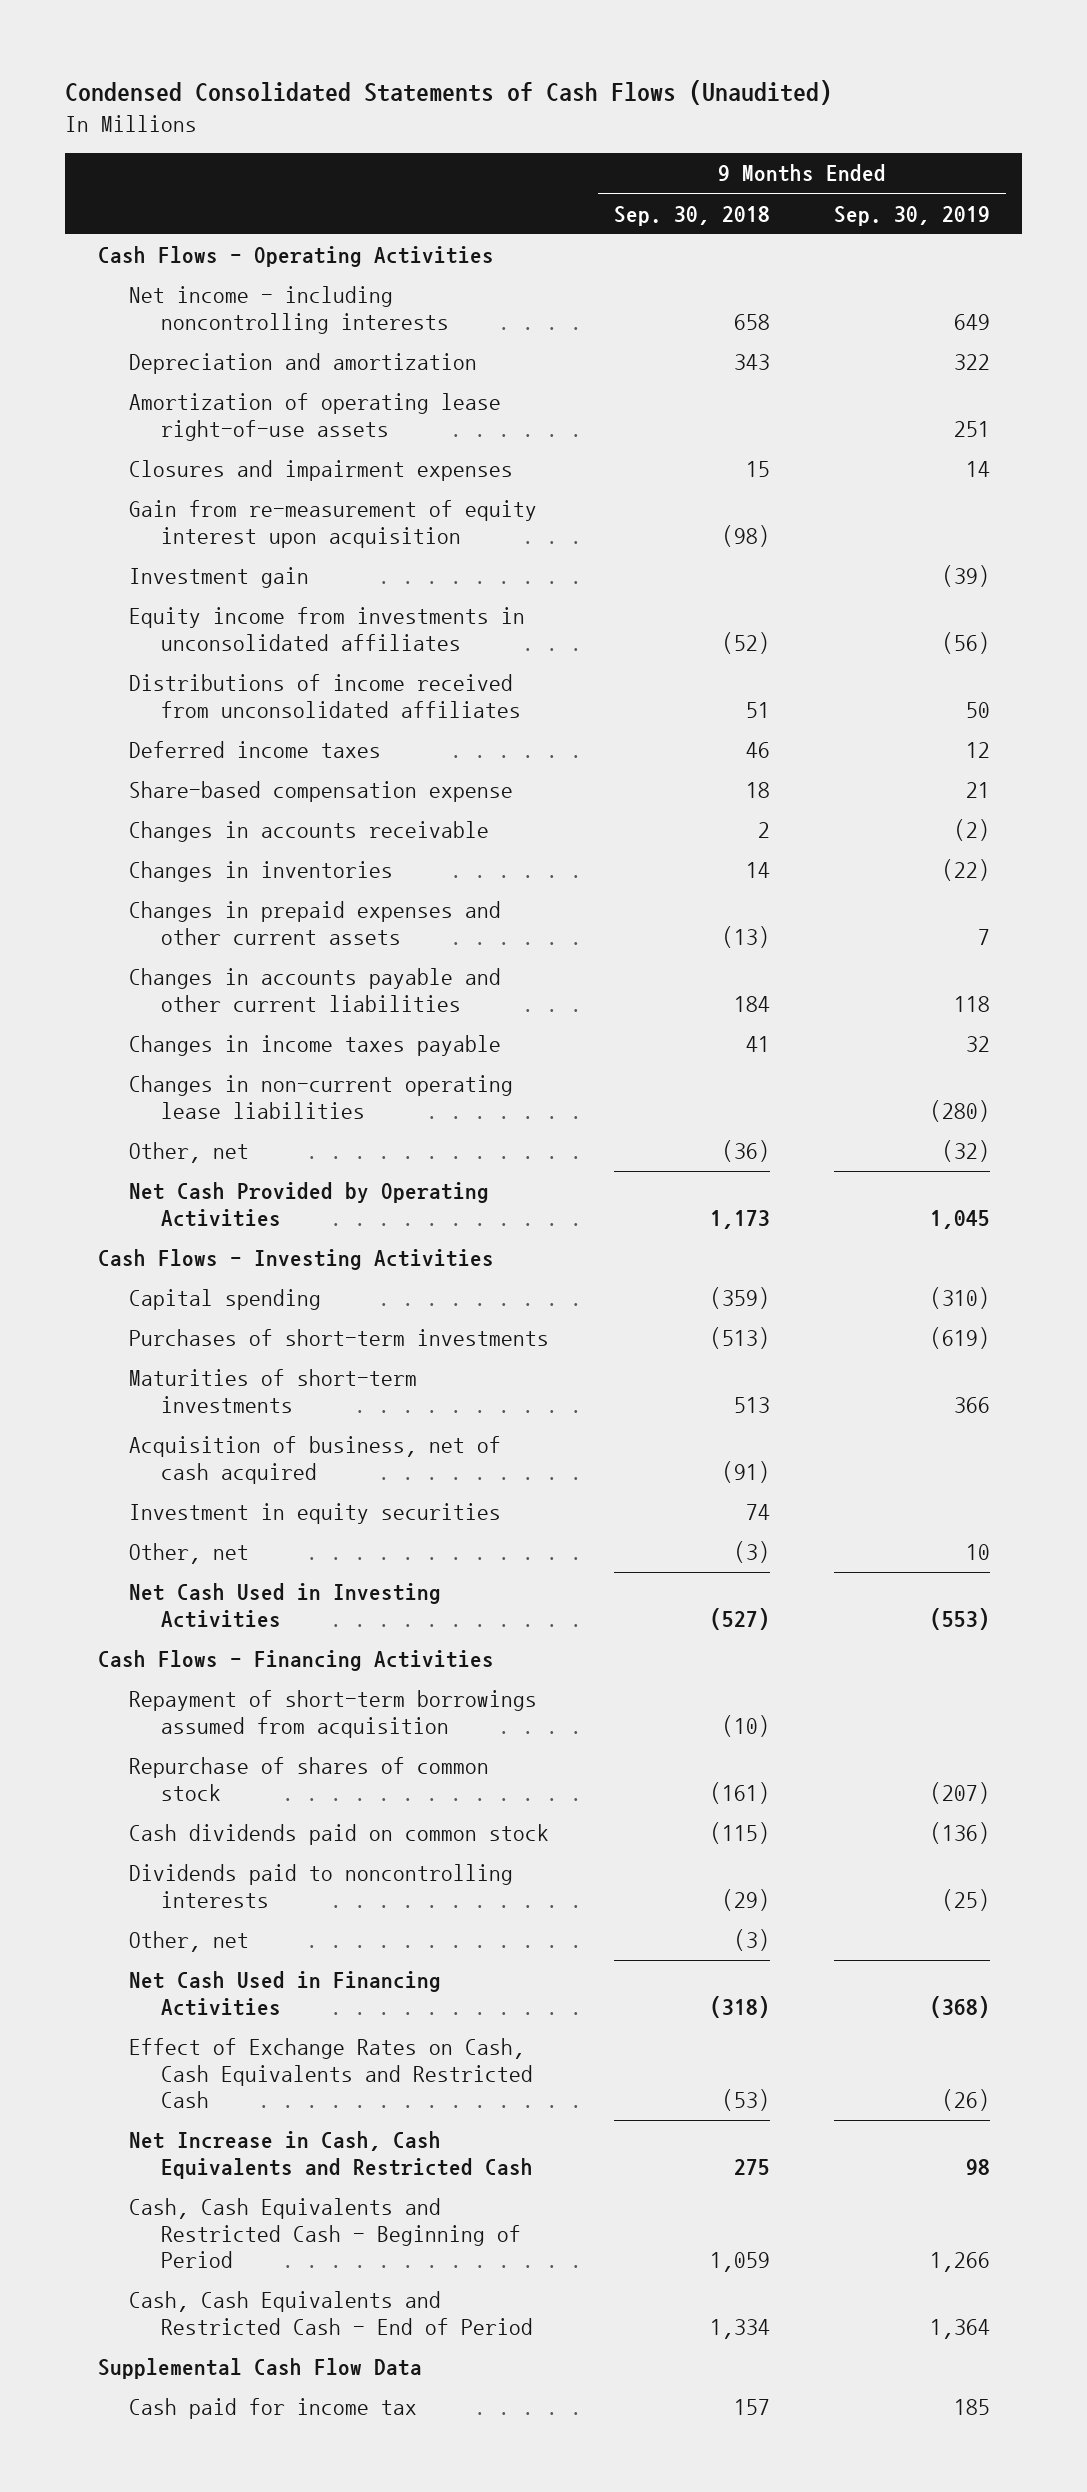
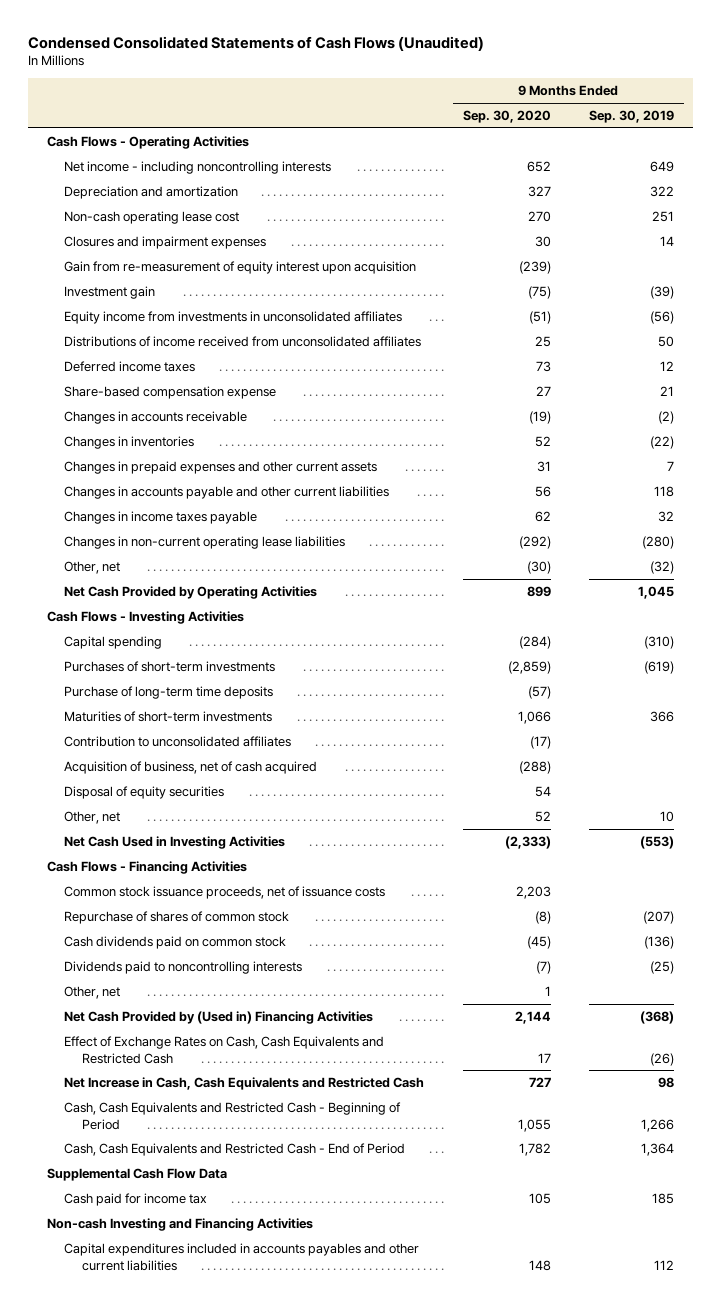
[613,205,770,226] Sep. 30, 2018 -> none
none -> [462,109,551,123] Sep. 30, 2020
[129,393,502,441] Amortization of operating lease right-of-use assets -> [64,210,240,224] Non-cash operating lease cost
none -> [64,685,274,699] Purchase of long-term time deposits
none -> [64,735,292,747] Contribution to unconsolidated affiliates
[129,1503,502,1525] Investment in equity securities -> none
none -> [64,785,225,799] Disposal of equity securities
[129,1690,538,1738] Repayment of short-term borrowings assumed from acquisition -> none
none -> [64,885,386,899] Common stock issuance proceeds, net of issuance costs
[129,1971,442,2016] Net Cash Used in Financing Activities -> [64,1010,374,1024] Net Cash Provided by (Used in) Financing Activities
none -> [46,1217,313,1231] Non-cash Investing and Financing Activities
none -> [64,1242,420,1271] Capital expenditures included in accounts payables and other current liabilities

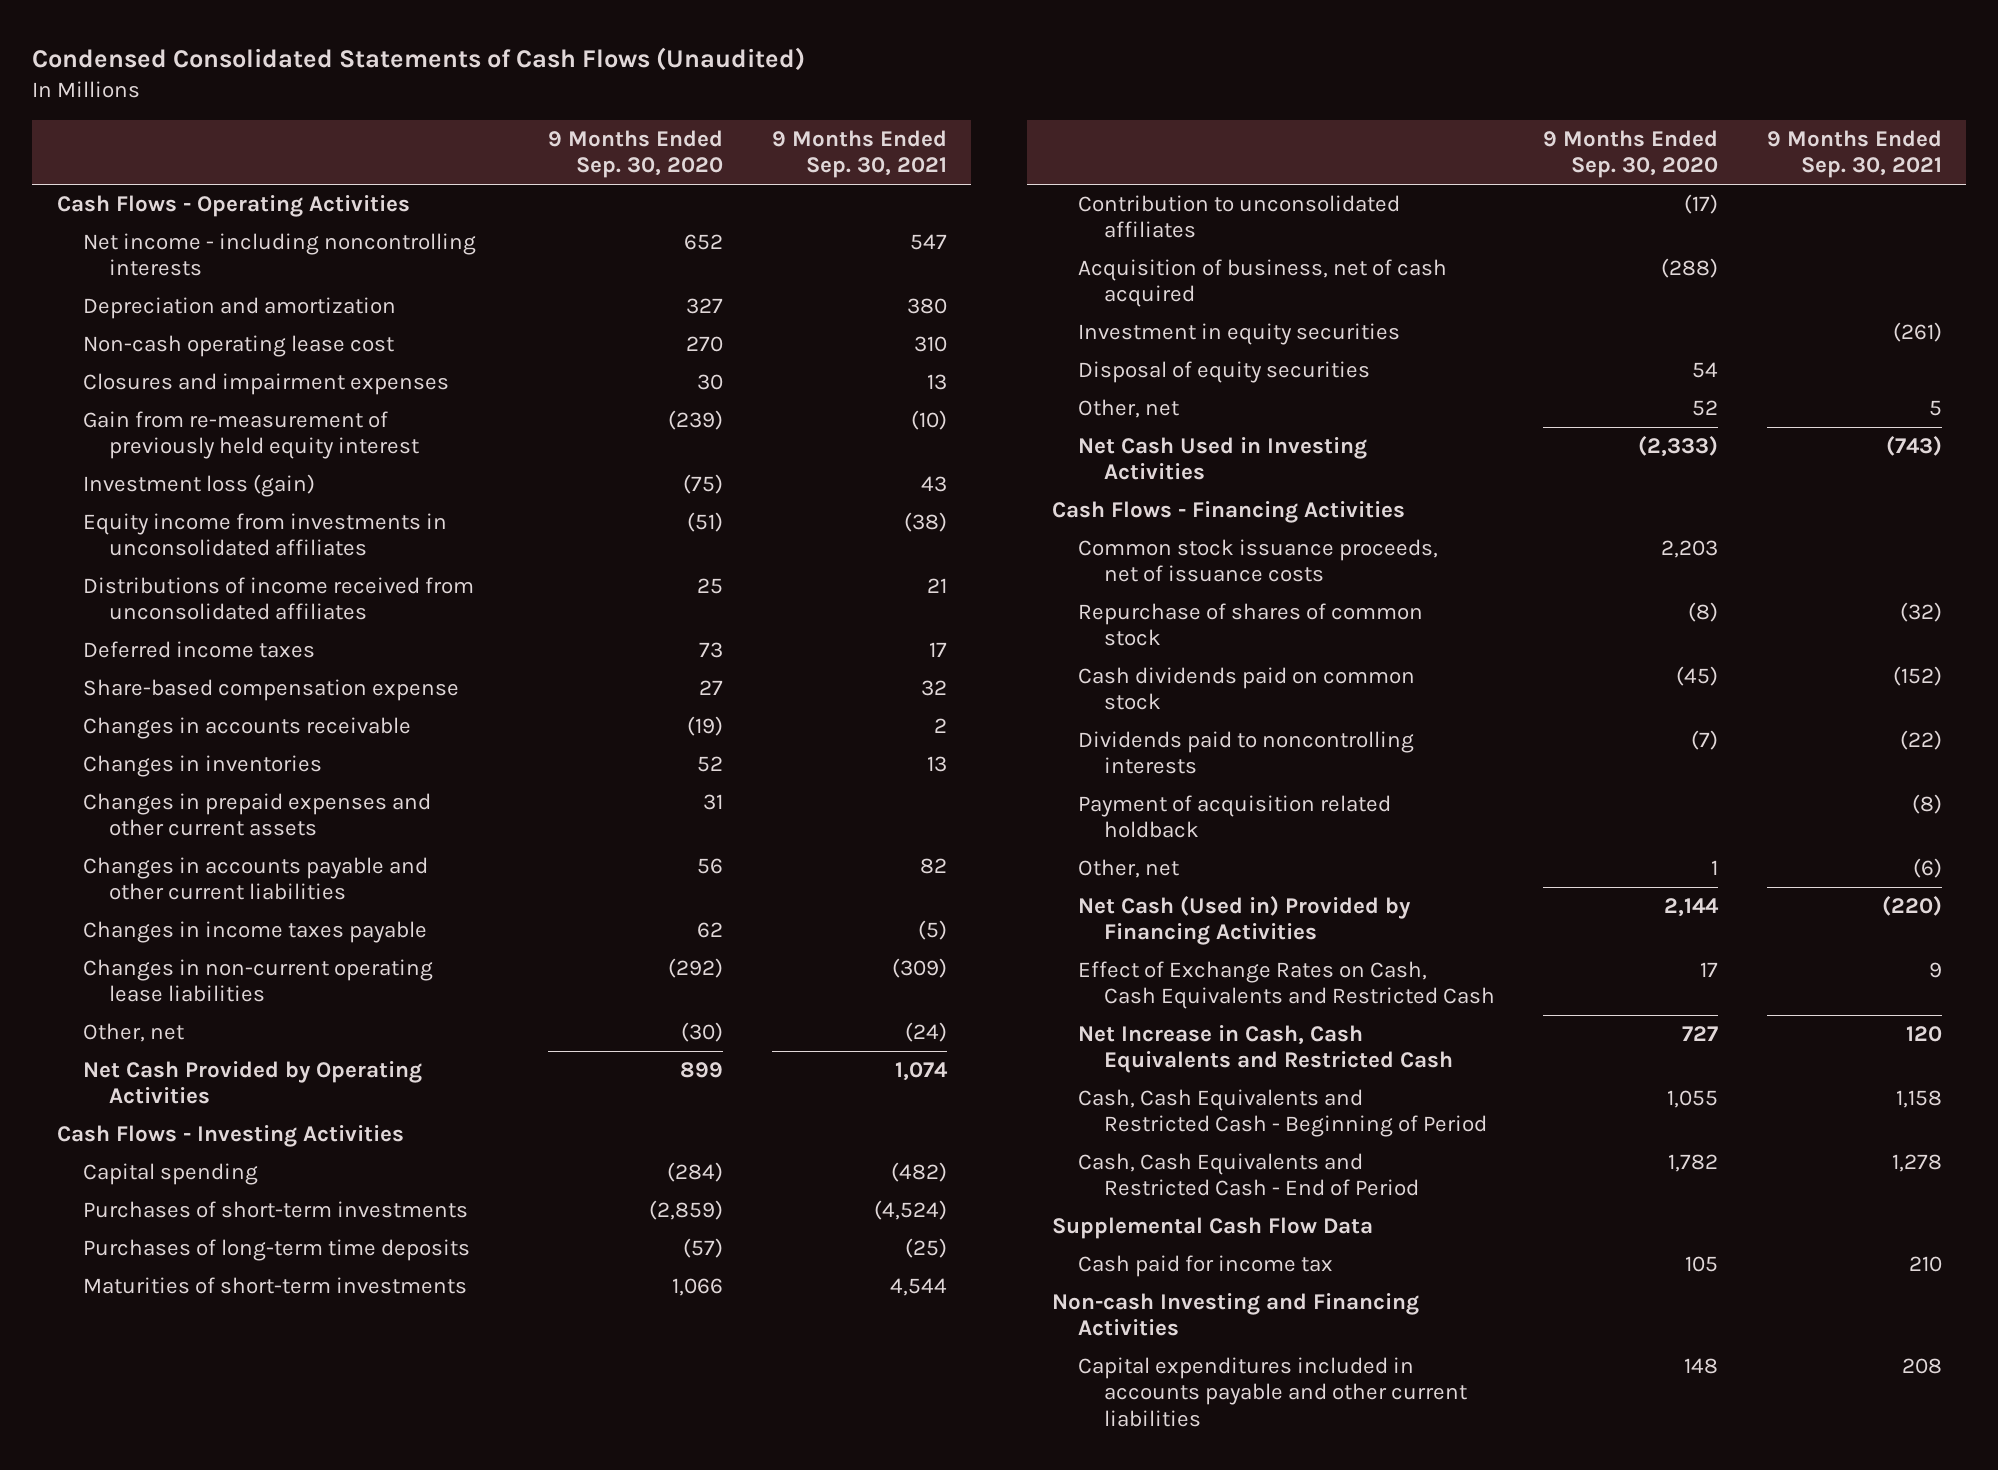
[589,109,675,123] Sep. 30, 2019 -> none
none -> [771,129,947,179] 9 Months Ended Sep. 30, 2021
[64,260,417,274] Gain from re-measurement of equity interest upon acquisition -> [82,410,419,460] Gain from re-measurement of previously held equity interest
[64,285,156,299] Investment gain -> [82,473,315,497] Investment loss (gain)
[64,685,274,699] Purchase of long-term time deposits -> [82,1238,470,1261] Purchases of long-term time deposits
none -> [1077,322,1400,345] Investment in equity securities
none -> [1077,794,1391,839] Payment of acquisition related holdback
[64,1010,374,1024] Net Cash Provided by (Used in) Financing Activities -> [1077,895,1411,946] Net Cash (Used in) Provided by Financing Activities
[64,1242,420,1271] Capital expenditures included in accounts payables and other current liabilities -> [1077,1356,1467,1427] Capital expenditures included in accounts payable and other current liabilities

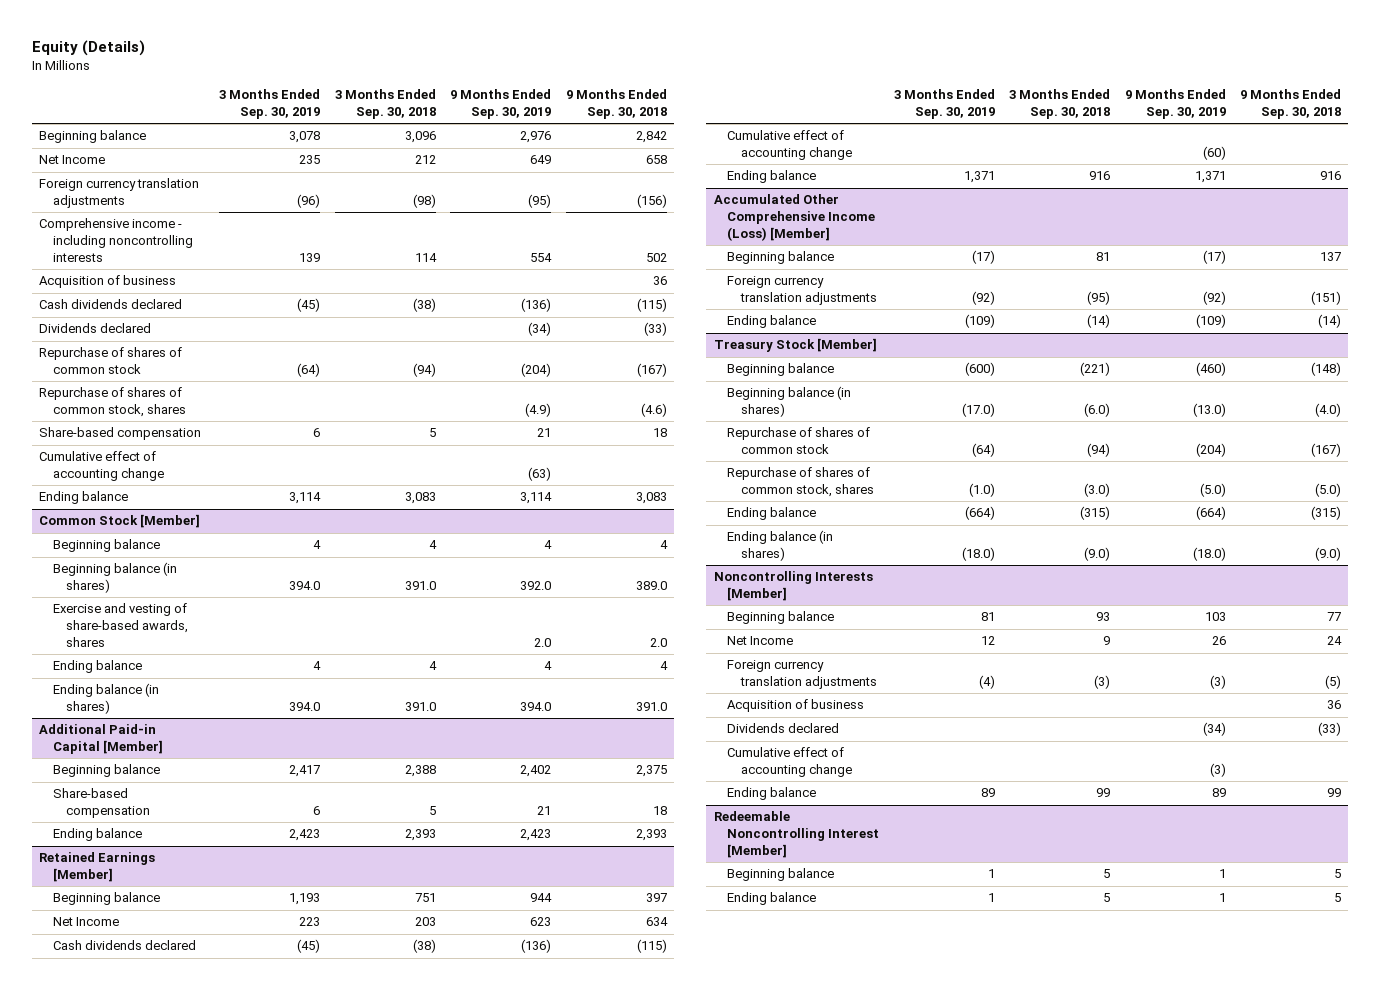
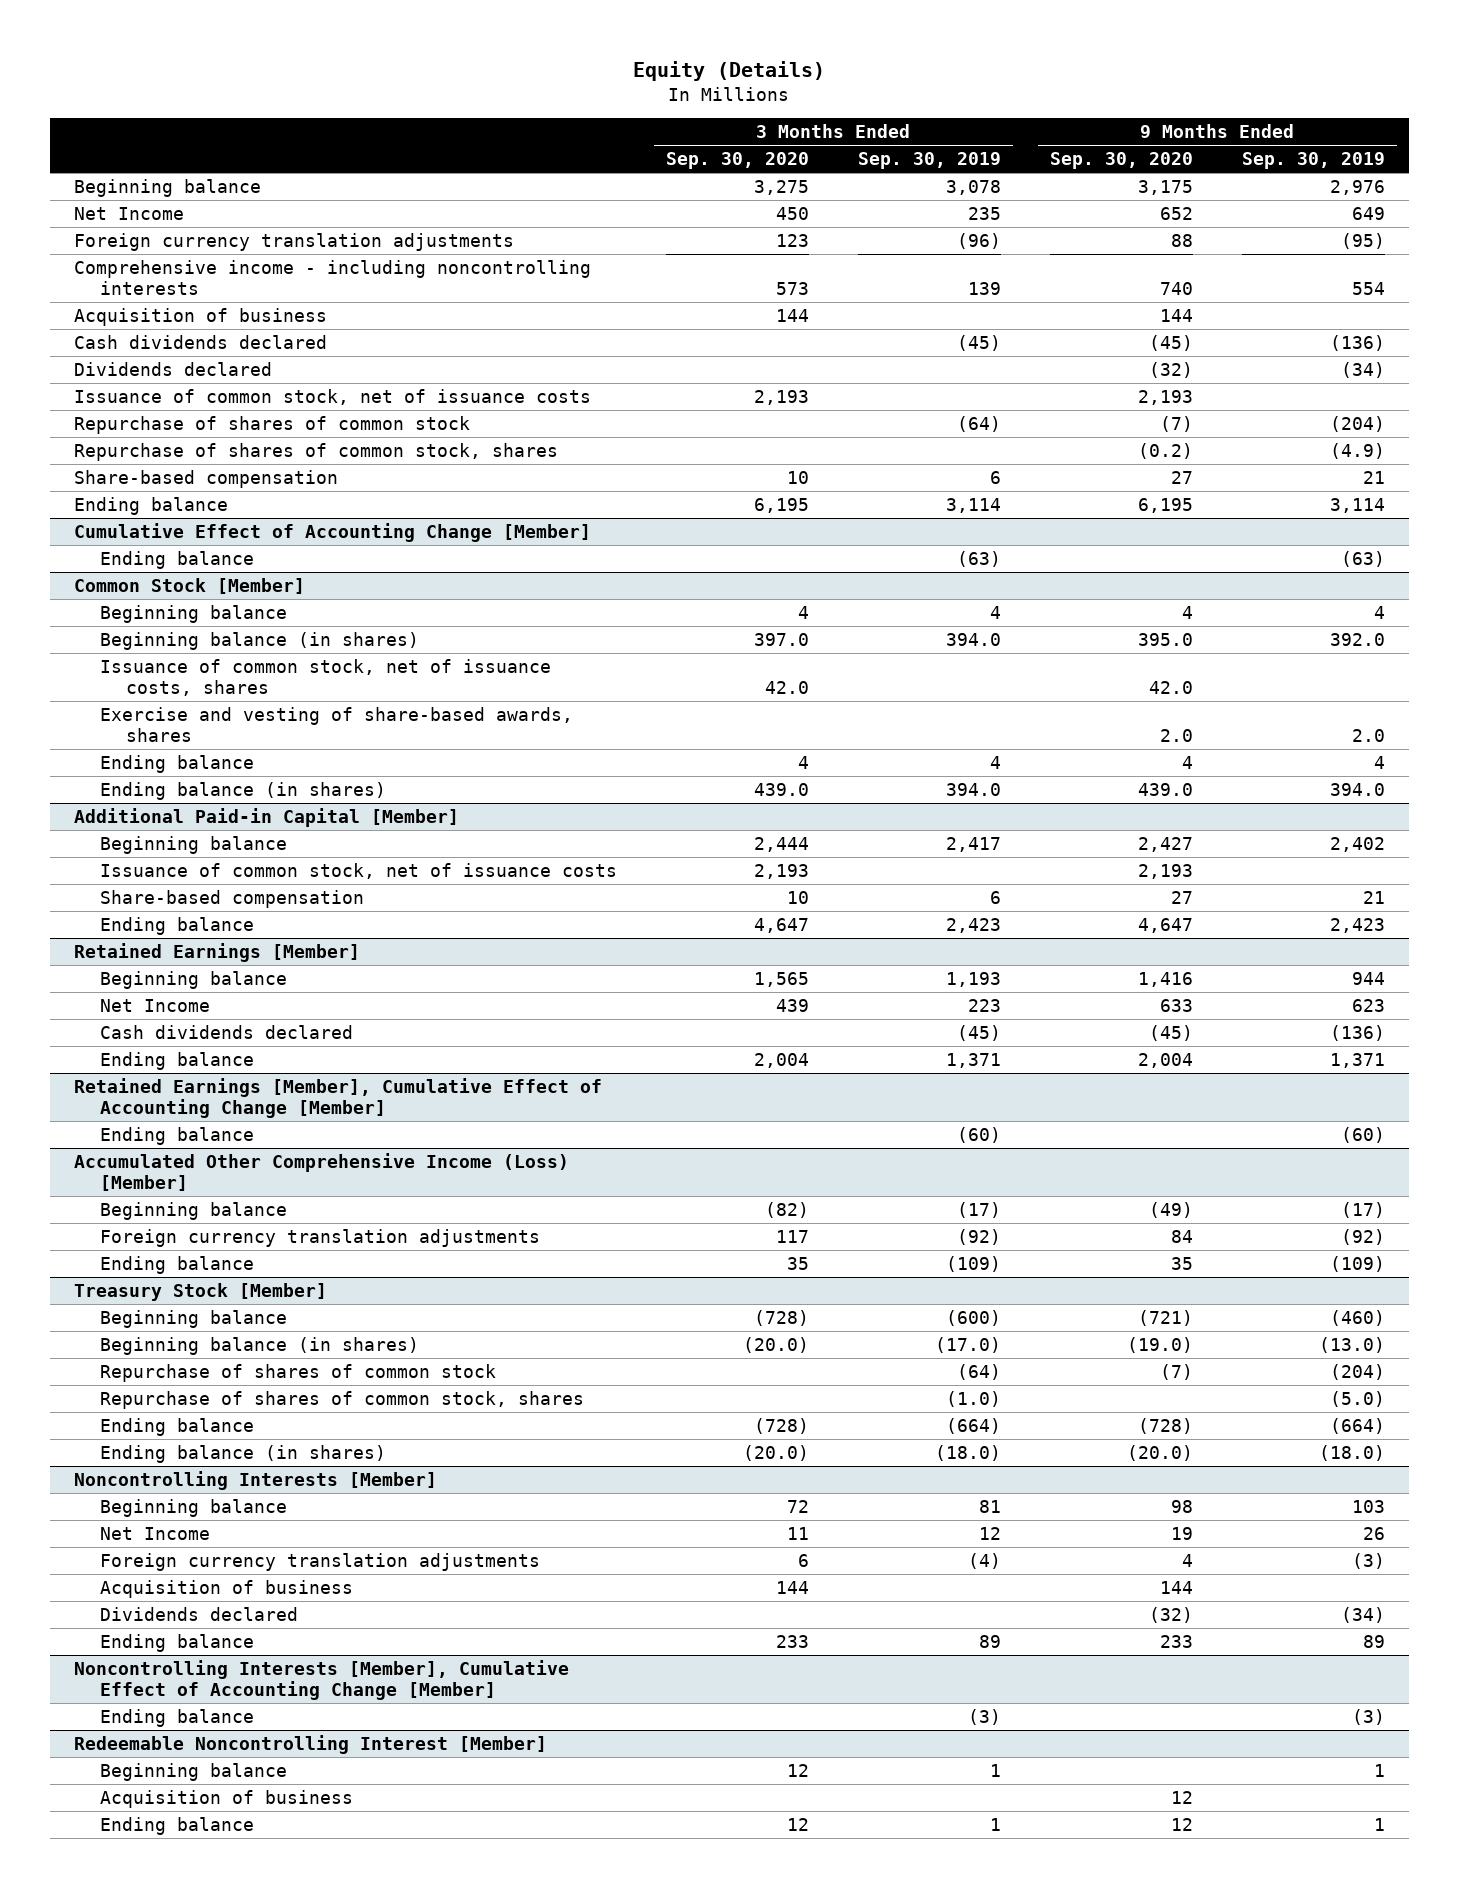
[334,89,436,119] 3 Months Ended Sep. 30, 2018 -> none
[565,89,667,119] 9 Months Ended Sep. 30, 2018 -> none
none -> [666,151,810,169] Sep. 30, 2020
none -> [1049,151,1193,169] Sep. 30, 2020
none -> [73,388,591,405] Issuance of common stock, net of issuance costs
[39,451,164,482] Cumulative effect of accounting change -> none
none -> [73,522,591,542] Cumulative Effect of Accounting Change [Member]
none -> [100,550,255,569] Ending balance
none -> [100,658,552,697] Issuance of common stock, net of issuance costs, shares
none -> [100,862,618,879] Issuance of common stock, net of issuance costs
[727,130,852,161] Cumulative effect of accounting change -> none
none -> [73,1077,602,1119] Retained Earnings [Member], Cumulative Effect of Accounting Change [Member]
none -> [100,1126,255,1145] Ending balance
[727,747,852,778] Cumulative effect of accounting change -> none
none -> [73,1659,569,1701] Noncontrolling Interests [Member], Cumulative Effect of Accounting Change [Member]
none -> [100,1708,255,1727] Ending balance
none -> [100,1789,354,1808] Acquisition of business

